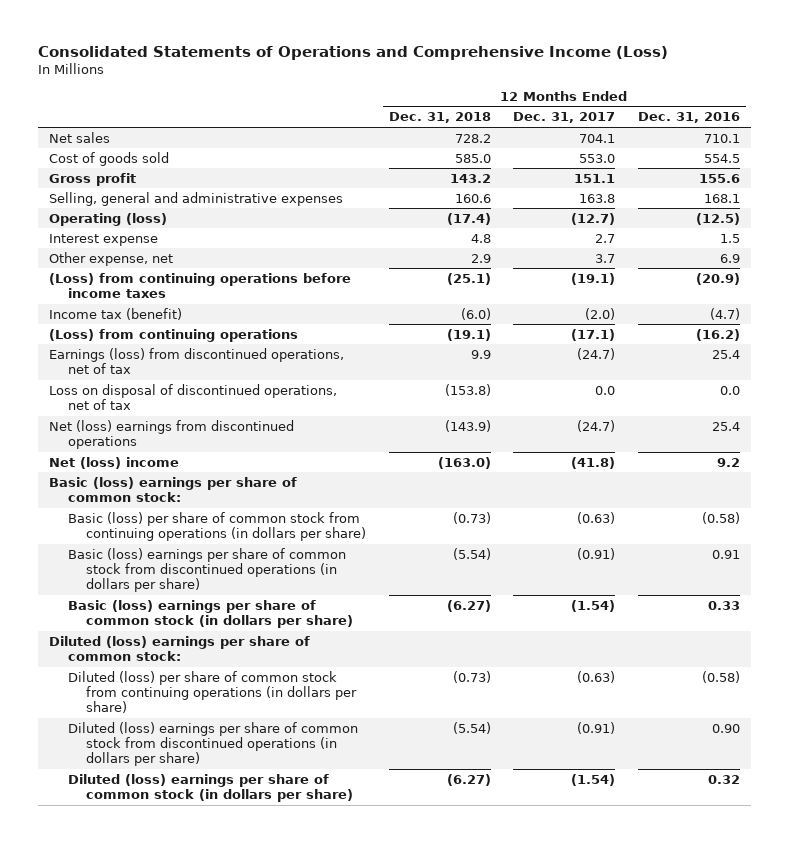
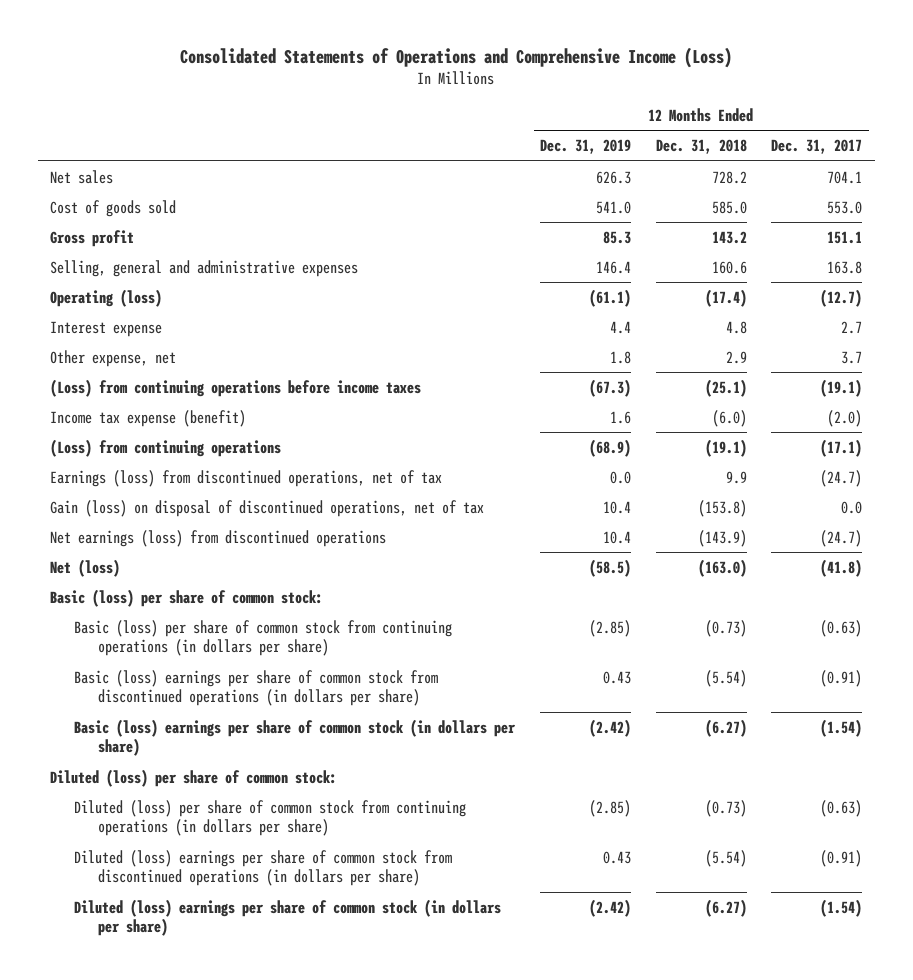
[638,112,741,124] Dec. 31, 2016 -> none
none -> [539,139,631,155] Dec. 31, 2019
[49,307,183,320] Income tax (benefit) -> [50,409,247,427] Income tax expense (benefit)
[49,383,338,410] Loss on disposal of discontinued operations, net of tax -> [50,499,485,517] Gain (loss) on disposal of discontinued operations, net of tax
[49,419,295,449] Net (loss) earnings from discontinued operations -> [50,529,387,547] Net earnings (loss) from discontinued operations
[49,456,180,469] Net (loss) income -> [50,558,121,577] Net (loss)
[49,476,298,502] Basic (loss) earnings per share of common stock: -> [50,588,324,607] Basic (loss) per share of common stock:
[49,635,311,661] Diluted (loss) earnings per share of common stock: -> [50,768,338,787] Diluted (loss) per share of common stock:

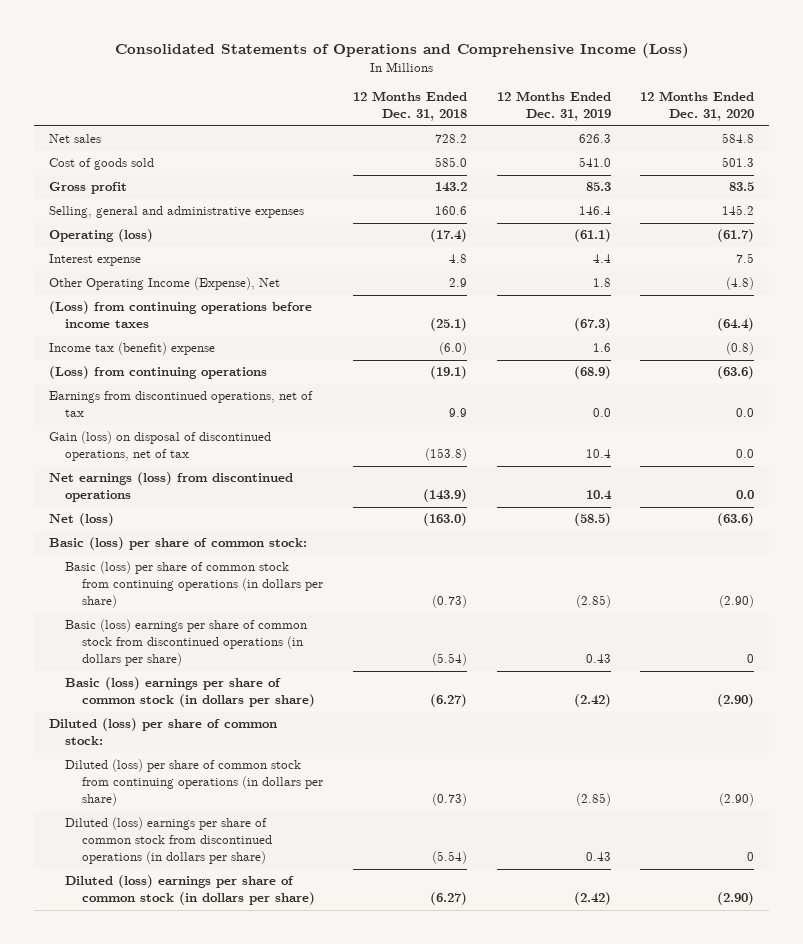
[771,139,863,155] Dec. 31, 2017 -> none
none -> [640,91,755,122] 12 Months Ended Dec. 31, 2020
[50,349,177,367] Other expense, net -> [48,277,280,291] Other Operating Income (Expense), Net
[50,409,247,427] Income tax expense (benefit) -> [48,342,215,356] Income tax (benefit) expense
[50,469,443,487] Earnings (loss) from discontinued operations, net of tax -> [48,391,313,418] Earnings from discontinued operations, net of tax

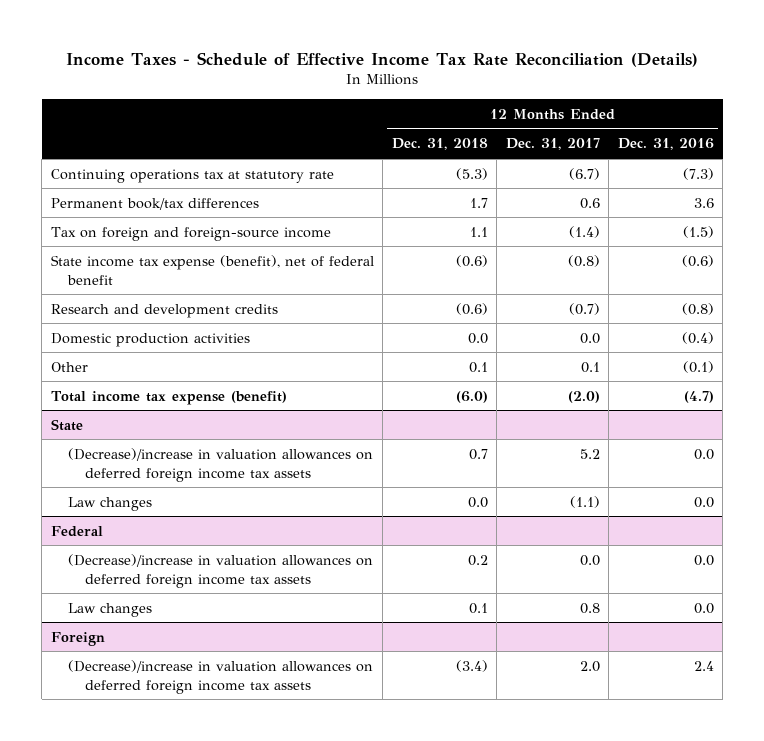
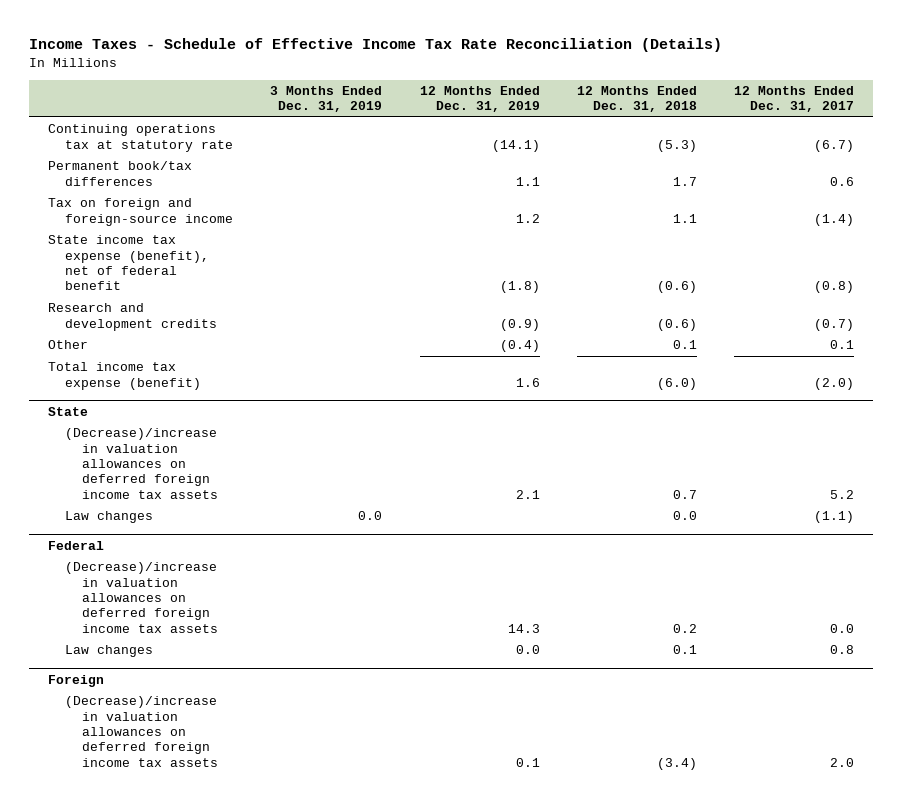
[617,138,714,151] Dec. 31, 2016 -> none
none -> [270,85,383,113] 3 Months Ended Dec. 31, 2019
none -> [419,85,540,113] 12 Months Ended Dec. 31, 2019
[50,332,250,347] Domestic production activities -> none

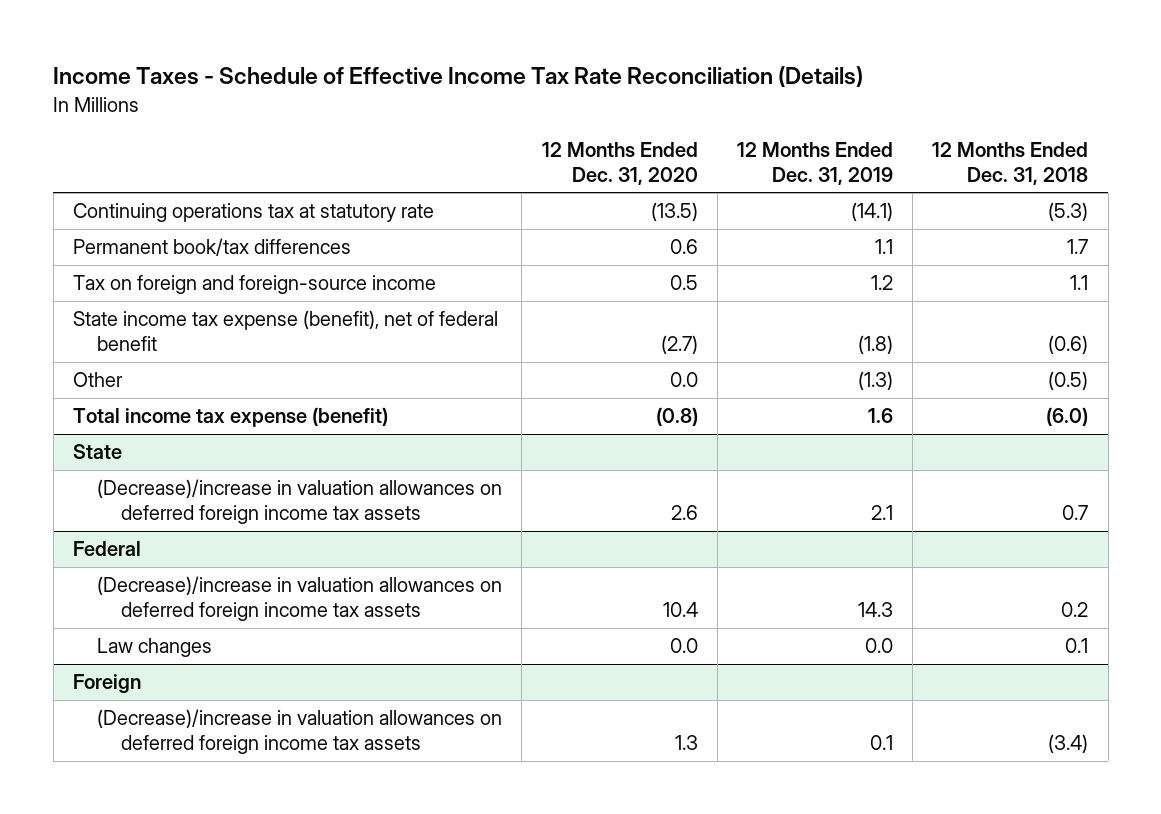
[270,85,383,113] 3 Months Ended Dec. 31, 2019 -> none
[734,85,855,113] 12 Months Ended Dec. 31, 2017 -> none
none -> [541,142,698,185] 12 Months Ended Dec. 31, 2020
[48,303,218,331] Research and development credits -> none
[499,340,540,353] (0.4) -> [858,371,894,391] (1.3)
[672,340,697,350] 0.1 -> [1048,371,1089,391] (0.5)
[65,511,154,524] Law changes -> none

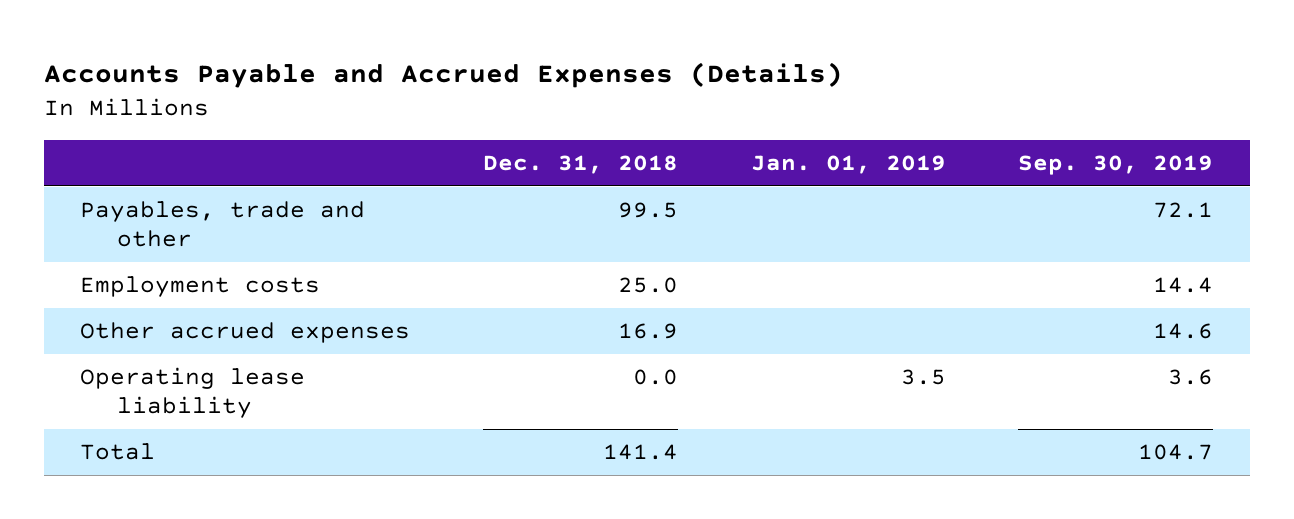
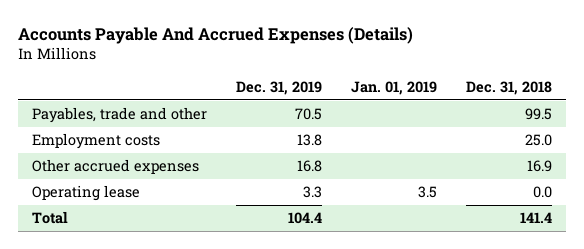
[43,62,843,89] Accounts Payable and Accrued Expenses (Details) -> [17,26,413,44] Accounts Payable And Accrued Expenses (Details)
[1018,155,1214,176] Sep. 30, 2019 -> none
none -> [236,80,323,95] Dec. 31, 2019
[80,367,306,419] Operating lease liability -> [32,185,141,202] Operating lease

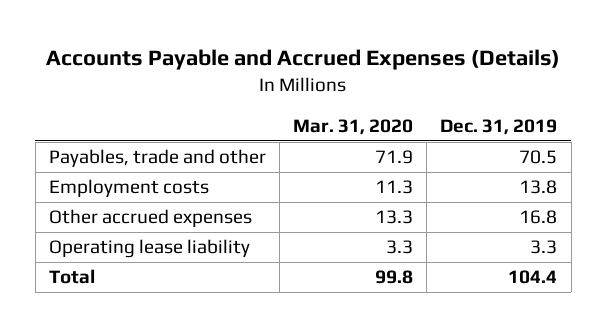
[17,26,413,44] Accounts Payable And Accrued Expenses (Details) -> [46,49,561,71] Accounts Payable and Accrued Expenses (Details)
[350,80,437,95] Jan. 01, 2019 -> none
[465,80,552,95] Dec. 31, 2018 -> none
none -> [293,118,414,135] Mar. 31, 2020
[32,185,141,202] Operating lease -> [48,239,250,259] Operating lease liability

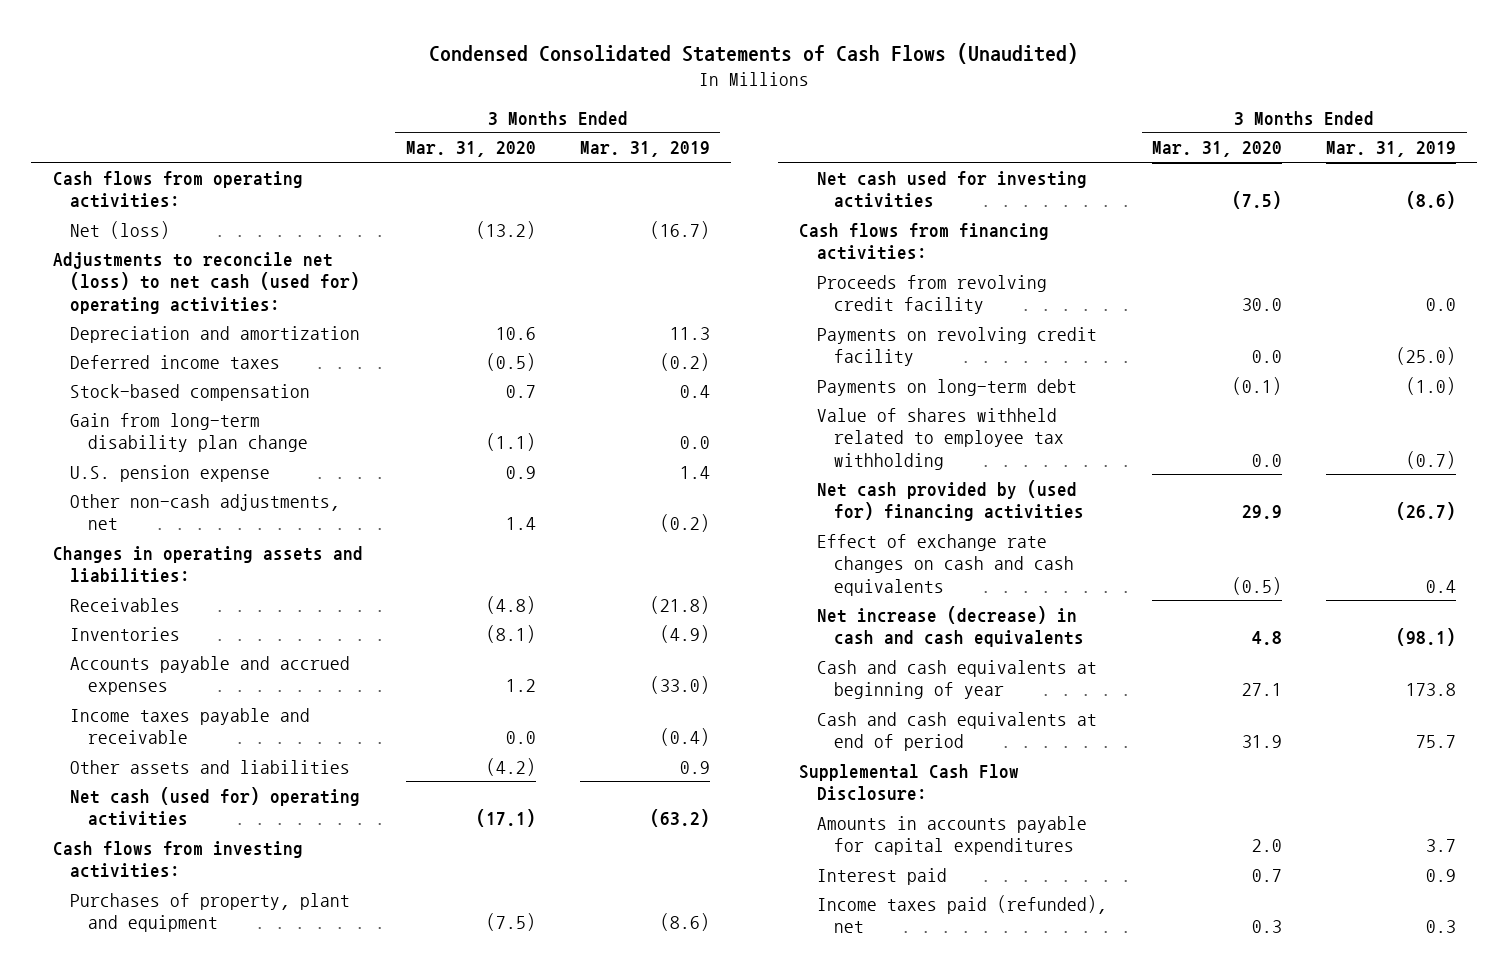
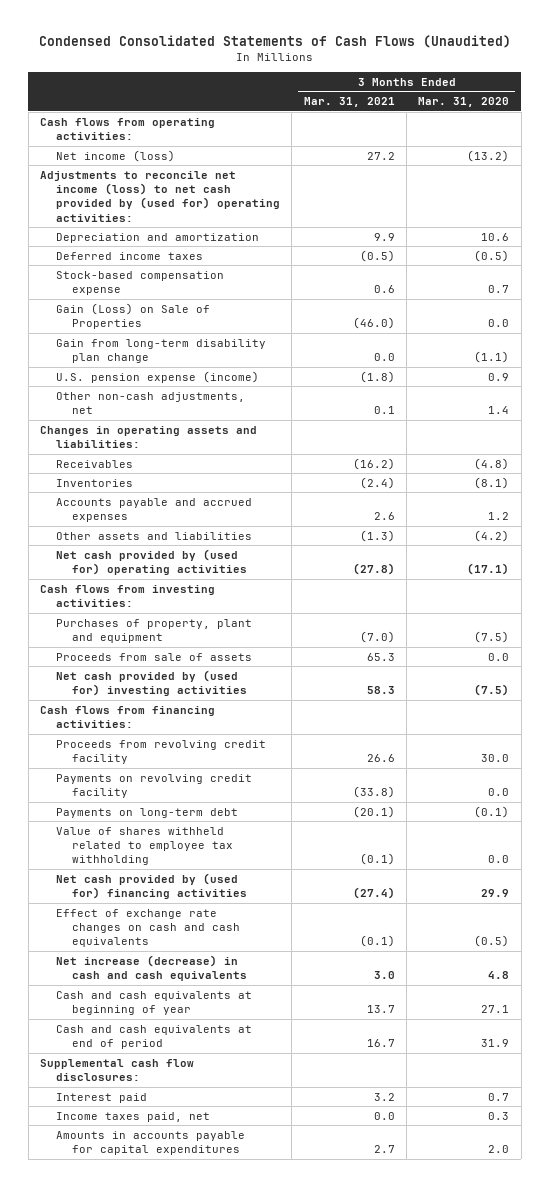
[579,141,710,158] Mar. 31, 2019 -> none
none -> [303,97,395,108] Mar. 31, 2021
[70,220,171,239] Net (loss) -> [56,149,176,162] Net income (loss)
[52,251,361,314] Adjustments to reconcile net (loss) to net cash (used for) operating activities: -> [40,170,281,222] Adjustments to reconcile net income (loss) to net cash provided by (used for) operating activities:
[70,383,311,401] Stock-based compensation -> [56,270,225,296] Stock-based compensation expense
none -> [56,302,211,330] Gain (Loss) on Sale of Properties
[70,464,271,482] U.S. pension expense -> [56,370,260,383] U.S. pension expense (income)
[70,707,311,745] Income taxes payable and receivable -> none
[70,786,361,827] Net cash (used for) operating activities -> [56,548,248,576] Net cash provided by (used for) operating activities
none -> [56,652,253,661] Proceeds from sale of assets
[816,170,1087,209] Net cash used for investing activities -> [56,669,248,697] Net cash provided by (used for) investing activities
[799,763,1020,802] Supplemental Cash Flow Disclosure: -> [40,1058,195,1082] Supplemental cash flow disclosures:
[816,894,1107,934] Income taxes paid (refunded), net -> [56,1111,211,1122] Income taxes paid, net
[816,815,1087,856] Amounts in accounts payable for capital expenditures -> [56,1130,246,1156] Amounts in accounts payable for capital expenditures

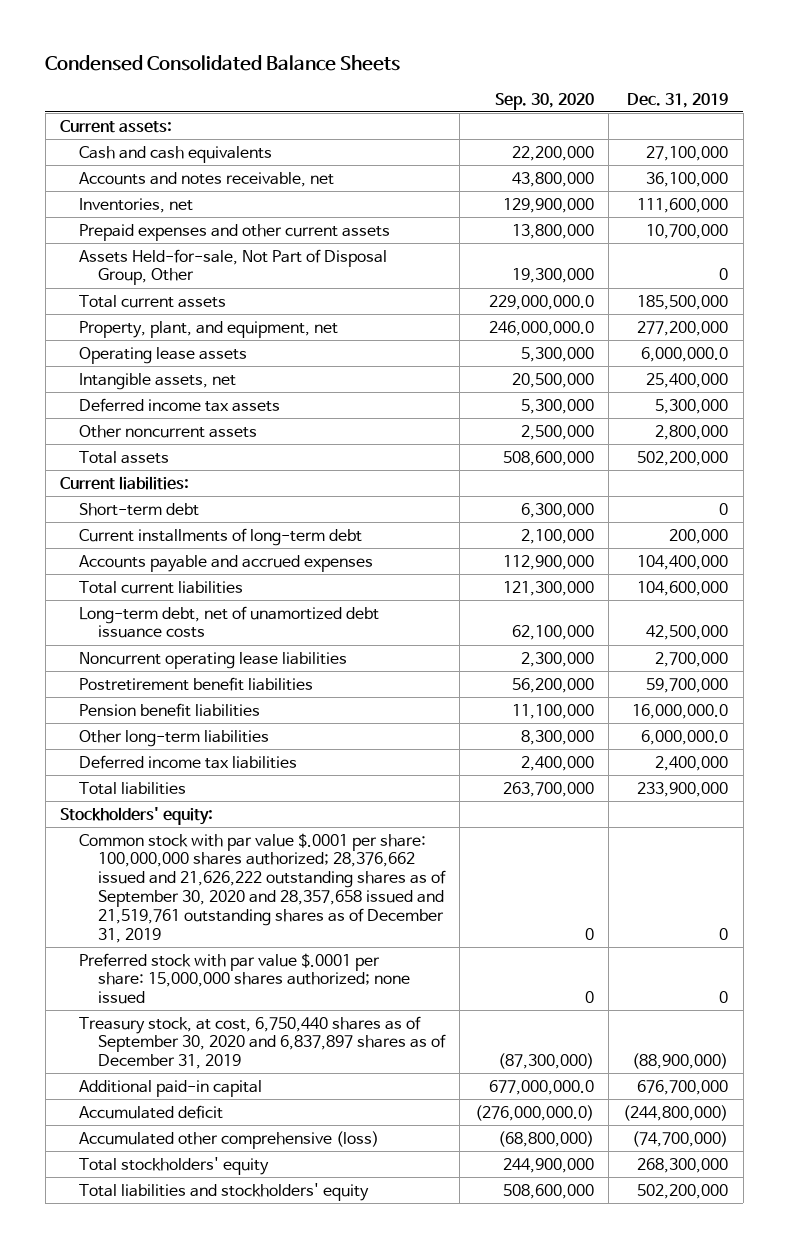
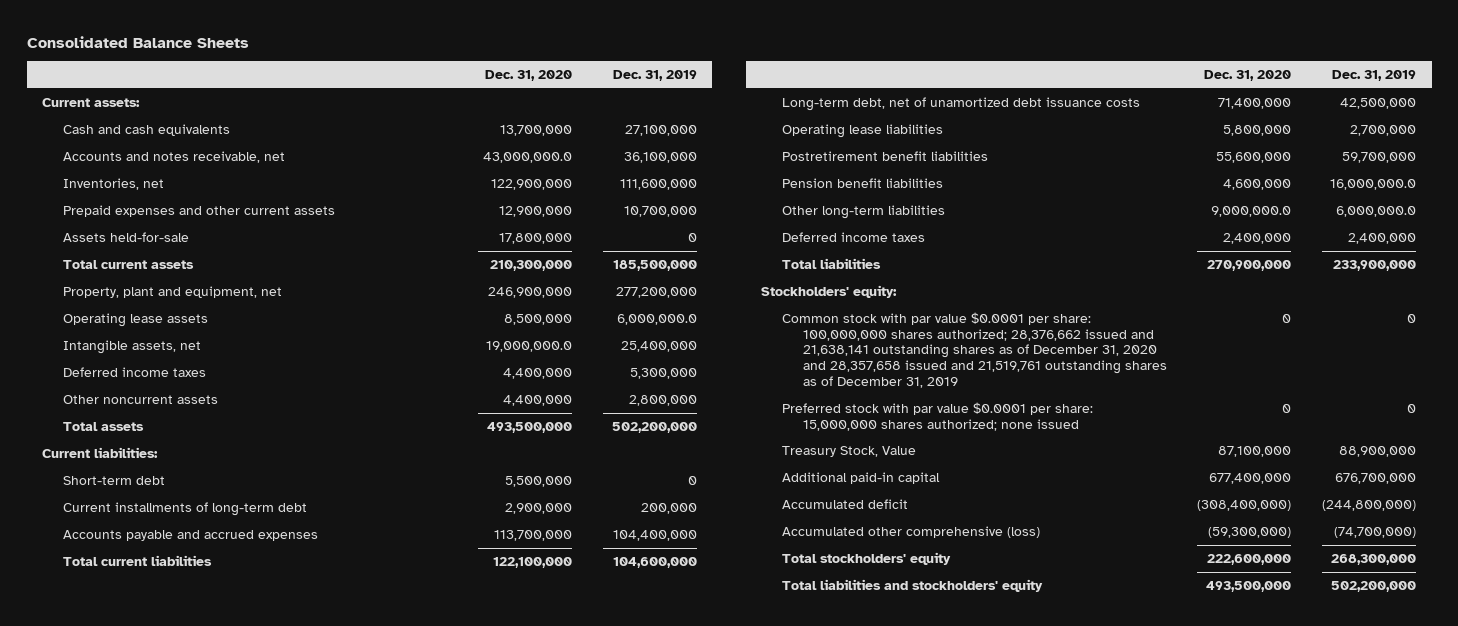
[45,55,401,72] Condensed Consolidated Balance Sheets -> [26,35,249,48] Consolidated Balance Sheets
[494,92,594,110] Sep. 30, 2020 -> none
none -> [485,69,573,81] Dec. 31, 2020
[79,248,388,286] Assets Held-for-sale, Not Part of Disposal Group, Other -> none
none -> [62,231,189,242] Assets held-for-sale
[79,320,339,338] Property, plant, and equipment, net -> [62,285,282,298] Property, plant and equipment, net
[79,397,281,412] Deferred income tax assets -> [62,366,206,377] Deferred income taxes
[79,651,348,669] Noncurrent operating lease liabilities -> [782,123,944,138] Operating lease liabilities
[79,754,298,769] Deferred income tax liabilities -> [782,231,926,242] Deferred income taxes
[79,1015,447,1070] Treasury stock, at cost, 6,750,440 shares as of September 30, 2020 and 6,837,897 shares as of December 31, 2019 -> none
[79,832,447,943] Common stock with par value $.0001 per share: 100,000,000 shares authorized; 28,376,662 issued and 21,626,222 outstanding shares as of September 30, 2020 and 28,357,658 issued and 21,519,761 outstanding shares as of December 31, 2019 -> [782,311,1167,388] Common stock with par value $0.0001 per share: 100,000,000 shares authorized; 28,376,662 issued and 21,638,141 outstanding shares as of December 31, 2020 and 28,357,658 issued and 21,519,761 outstanding shares as of December 31, 2019
[79,952,411,1005] Preferred stock with par value $.0001 per share: 15,000,000 shares authorized; none issued -> [782,401,1094,431] Preferred stock with par value $0.0001 per share: 15,000,000 shares authorized; none issued
none -> [782,445,917,457] Treasury Stock, Value

